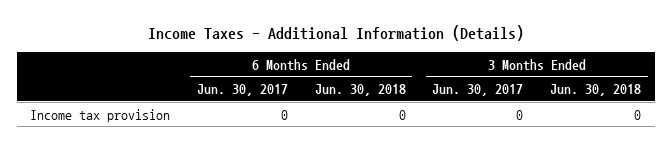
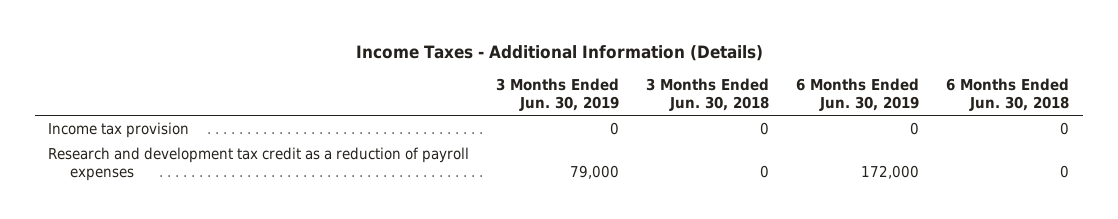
[196,84,288,97] Jun. 30, 2017 -> none
[432,84,524,97] Jun. 30, 2017 -> none
none -> [496,78,620,111] 3 Months Ended Jun. 30, 2019
none -> [796,78,920,111] 6 Months Ended Jun. 30, 2019
none -> [48,146,470,181] Research and development tax credit as a reduction of payroll expenses

